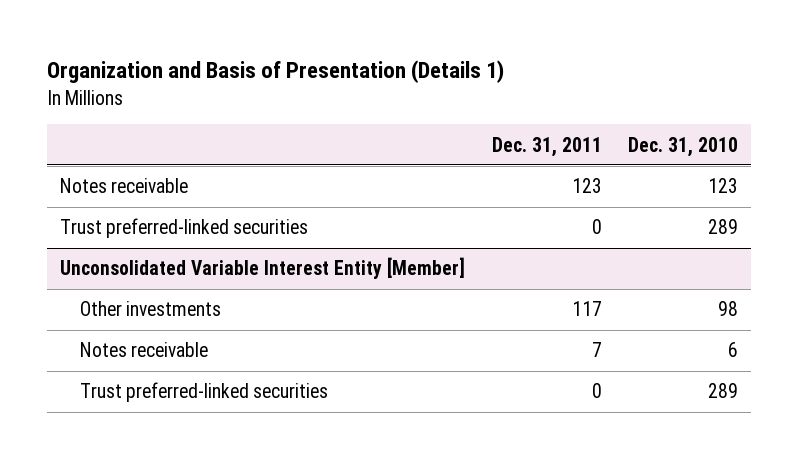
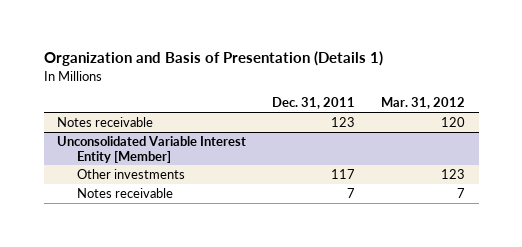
[627,136,738,157] Dec. 31, 2010 -> none
none -> [381,97,466,110] Mar. 31, 2012
[60,218,309,239] Trust preferred-linked securities -> none
[80,382,329,403] Trust preferred-linked securities -> none

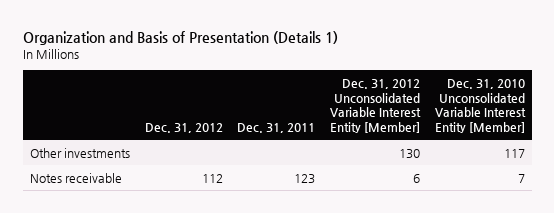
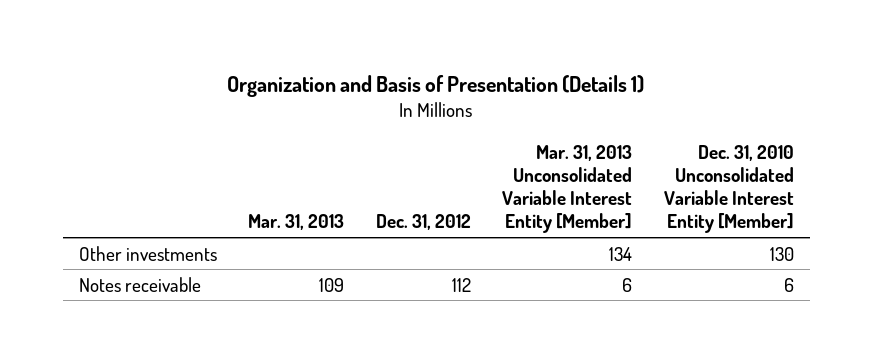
[237,123,316,134] Dec. 31, 2011 -> none
[329,78,421,134] Dec. 31, 2012 Unconsolidated Variable Interest Entity [Member] -> none
none -> [248,214,345,231] Mar. 31, 2013
none -> [502,144,633,234] Mar. 31, 2013 Unconsolidated Variable Interest Entity [Member]
[503,148,525,158] 117 -> [770,246,795,261] 130
[517,173,525,183] 7 -> [784,277,795,292] 6

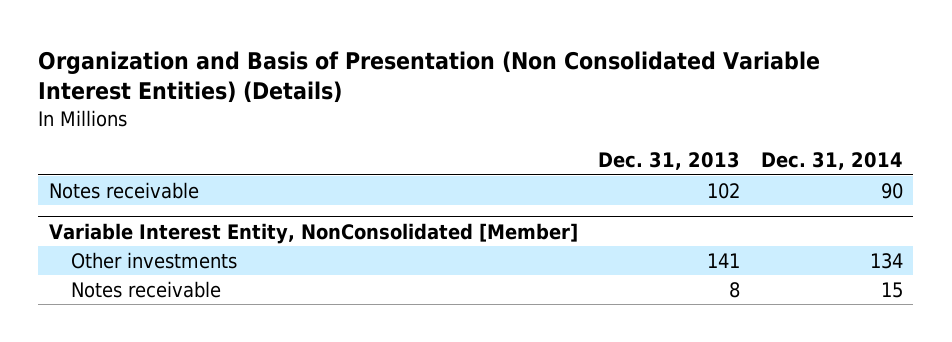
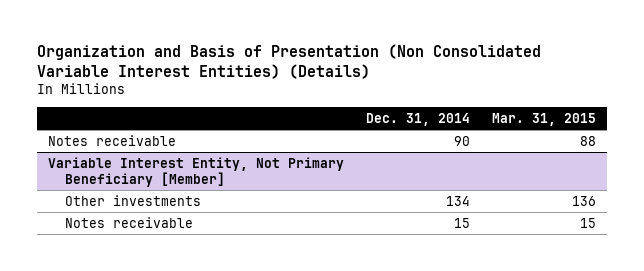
[598,152,741,171] Dec. 31, 2013 -> none
none -> [492,112,597,126] Mar. 31, 2015
[48,222,578,244] Variable Interest Entity, NonConsolidated [Member] -> [47,156,344,188] Variable Interest Entity, Not Primary Beneficiary [Member]

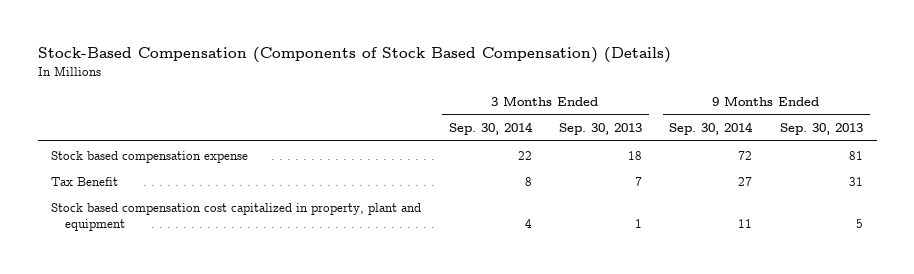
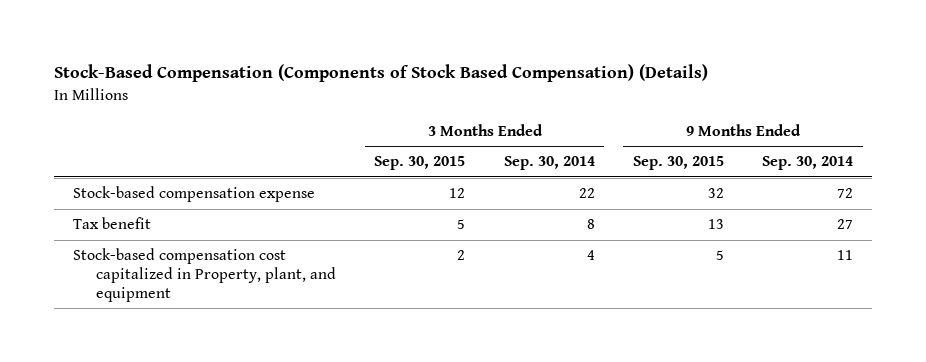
[559,123,643,136] Sep. 30, 2013 -> none
[779,123,863,136] Sep. 30, 2013 -> none
none -> [374,156,466,171] Sep. 30, 2015
none -> [633,156,725,171] Sep. 30, 2015
[51,150,249,163] Stock based compensation expense -> [73,186,316,203] Stock-based compensation expense
[51,176,119,186] Tax Benefit -> [73,217,152,230] Tax benefit
[51,202,422,231] Stock based compensation cost capitalized in property, plant and equipment -> [73,248,337,302] Stock-based compensation cost capitalized in Property, plant, and equipment

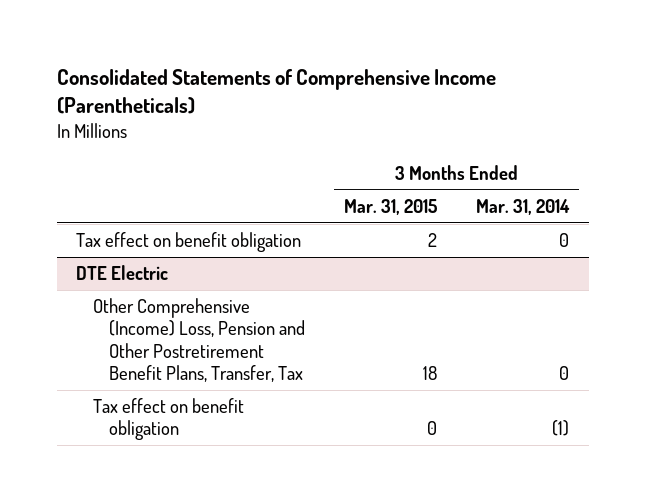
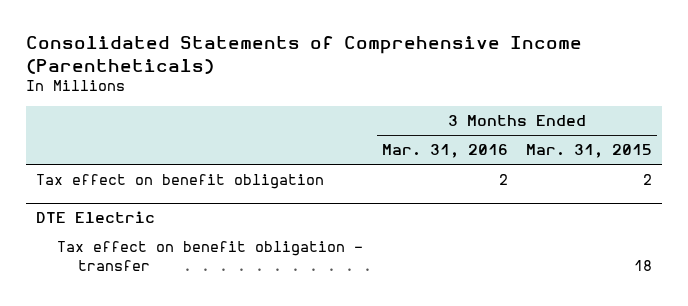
[476,198,571,215] Mar. 31, 2014 -> none
none -> [381,144,508,159] Mar. 31, 2016
[92,398,244,441] Tax effect on benefit obligation -> none
[92,298,305,383] Other Comprehensive (Income) Loss, Pension and Other Postretirement Benefit Plans, Transfer, Tax -> [56,241,363,271] Tax effect on benefit obligation - transfer

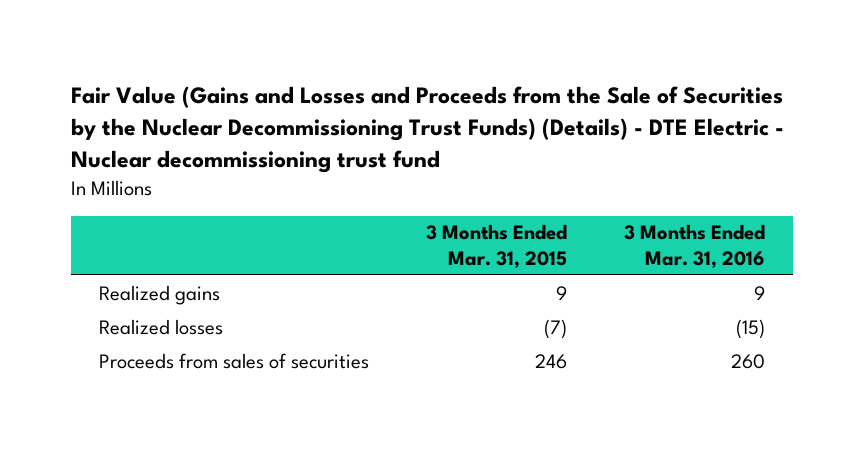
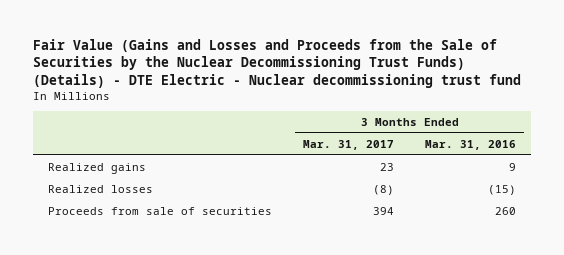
[426,224,568,269] 3 Months Ended Mar. 31, 2015 -> none
none -> [303,139,395,150] Mar. 31, 2017
[99,352,370,369] Proceeds from sales of securities -> [48,206,273,215] Proceeds from sale of securities

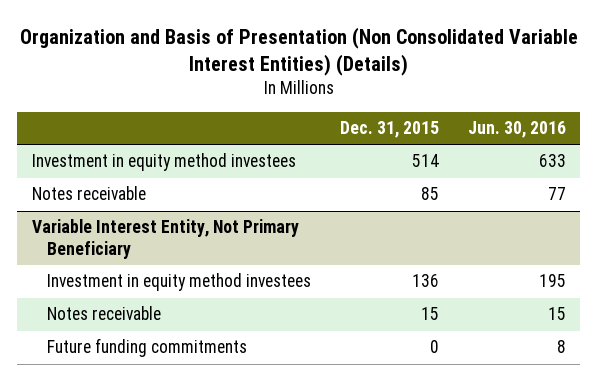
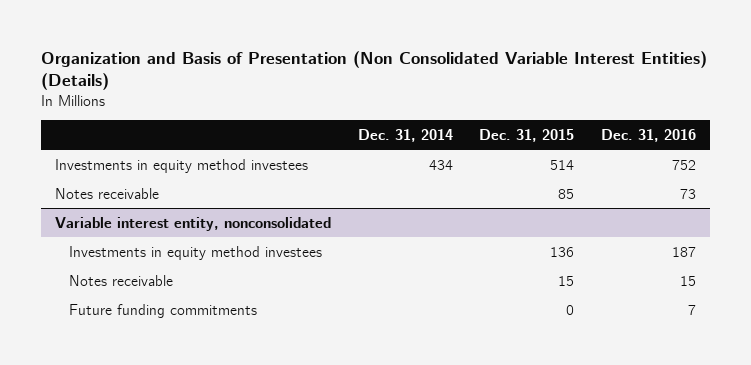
[467,121,566,139] Jun. 30, 2016 -> none
none -> [357,128,453,142] Dec. 31, 2014
none -> [601,128,697,142] Dec. 31, 2016
[31,153,296,172] Investment in equity method investees -> [54,158,308,173] Investments in equity method investees
[31,219,299,259] Variable Interest Entity, Not Primary Beneficiary -> [54,216,331,231] Variable interest entity, nonconsolidated
[46,273,311,292] Investment in equity method investees -> [68,245,322,260] Investments in equity method investees

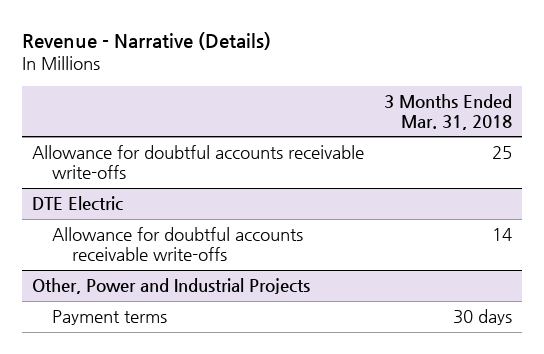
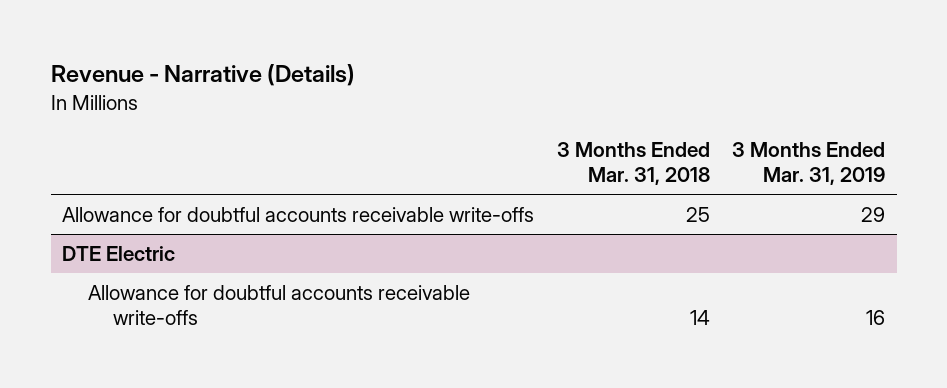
none -> [732,142,886,186] 3 Months Ended Mar. 31, 2019
[31,278,310,295] Other, Power and Industrial Projects -> none
[52,310,168,326] Payment terms -> none

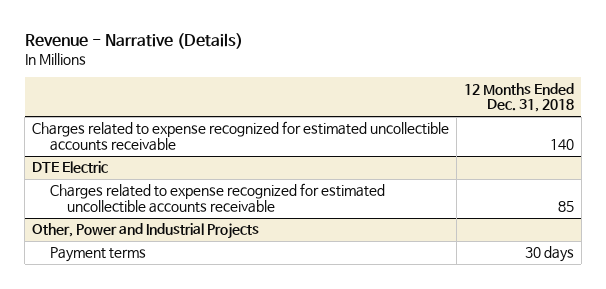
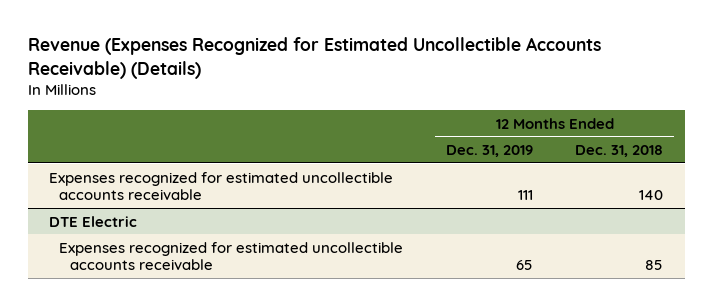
[24,32,243,49] Revenue - Narrative (Details) -> [27,37,601,79] Revenue (Expenses Recognized for Estimated Uncollectible Accounts Receivable) (Details)
none -> [445,145,533,158] Dec. 31, 2019
[32,121,450,151] Charges related to expense recognized for estimated uncollectible accounts receivable -> [48,171,393,201] Expenses recognized for estimated uncollectible accounts receivable
[32,223,260,240] Other, Power and Industrial Projects -> none
[49,247,146,263] Payment terms -> none
[49,183,385,213] Charges related to expense recognized for estimated uncollectible accounts receivable -> [59,241,404,271] Expenses recognized for estimated uncollectible accounts receivable

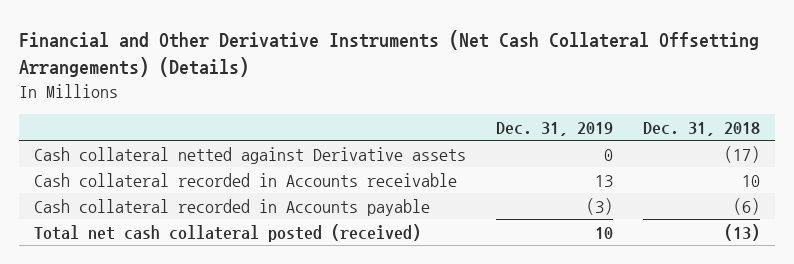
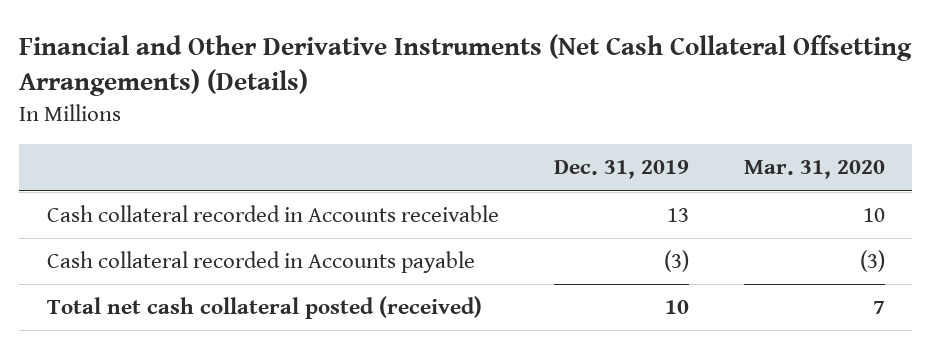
[643,121,761,136] Dec. 31, 2018 -> none
none -> [743,160,885,180] Mar. 31, 2020
[33,146,466,164] Cash collateral netted against Derivative assets -> none

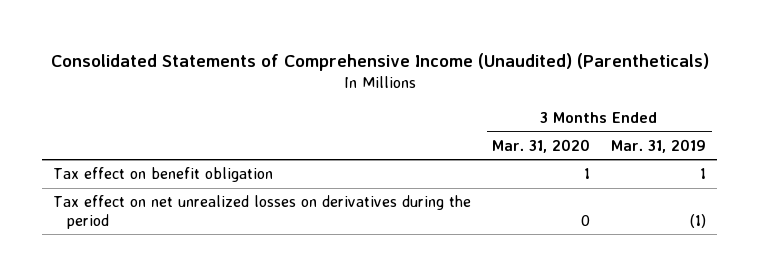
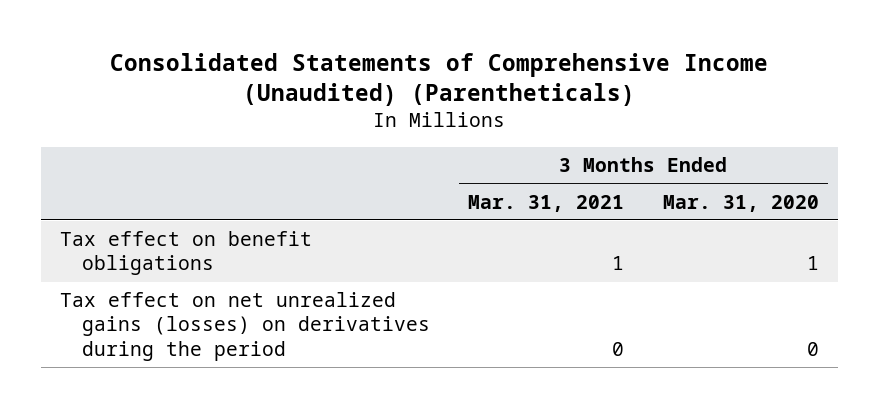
[611,138,707,153] Mar. 31, 2019 -> none
none -> [468,194,625,212] Mar. 31, 2021
[52,167,273,183] Tax effect on benefit obligation -> [59,231,312,276] Tax effect on benefit obligations
[52,195,471,229] Tax effect on net unrealized losses on derivatives during the period -> [59,292,431,361] Tax effect on net unrealized gains (losses) on derivatives during the period

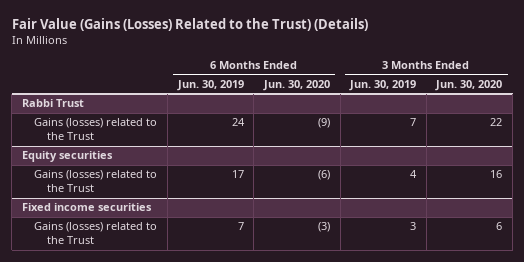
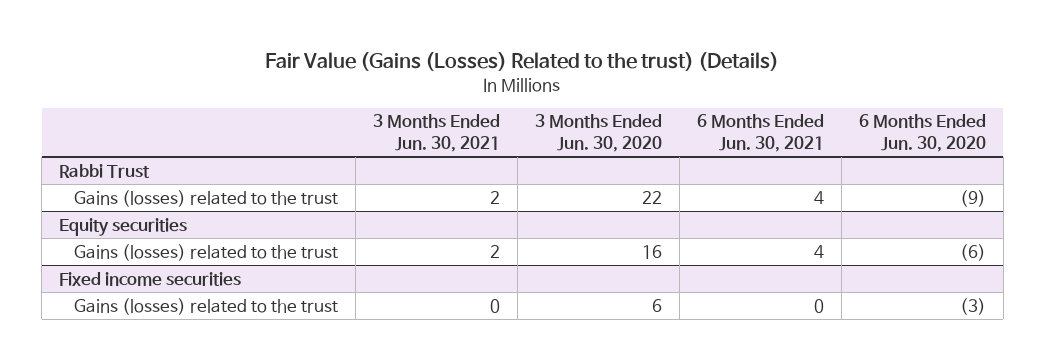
[11,17,368,31] Fair Value (Gains (Losses) Related to the Trust) (Details) -> [265,51,780,71] Fair Value (Gains (Losses) Related to the trust) (Details)
[176,79,244,91] Jun. 30, 2019 -> none
[349,79,417,91] Jun. 30, 2019 -> none
none -> [373,114,501,153] 3 Months Ended Jun. 30, 2021
none -> [696,114,824,153] 6 Months Ended Jun. 30, 2021
[34,118,158,141] Gains (losses) related to the Trust -> [74,189,339,207] Gains (losses) related to the trust
[34,170,158,193] Gains (losses) related to the Trust -> [74,243,339,261] Gains (losses) related to the trust
[34,222,158,245] Gains (losses) related to the Trust -> [74,297,339,315] Gains (losses) related to the trust

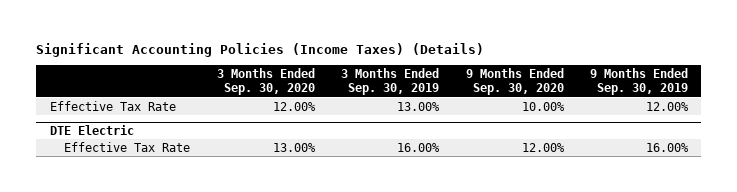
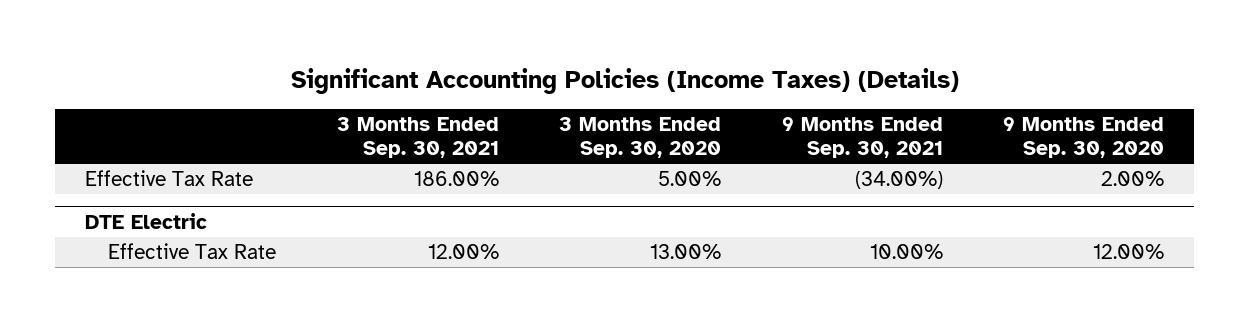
[341,68,440,96] 3 Months Ended Sep. 30, 2019 -> none
[589,68,688,96] 9 Months Ended Sep. 30, 2019 -> none
none -> [336,116,499,159] 3 Months Ended Sep. 30, 2021
none -> [781,116,943,159] 9 Months Ended Sep. 30, 2021
[272,101,316,111] 12.00% -> [658,171,722,187] 5.00%
[521,101,565,111] 10.00% -> [1101,171,1165,187] 2.00%

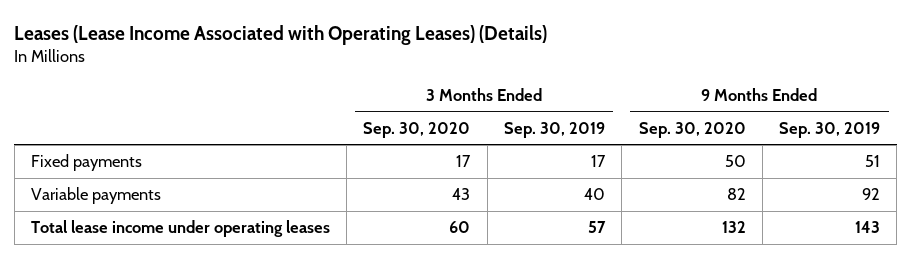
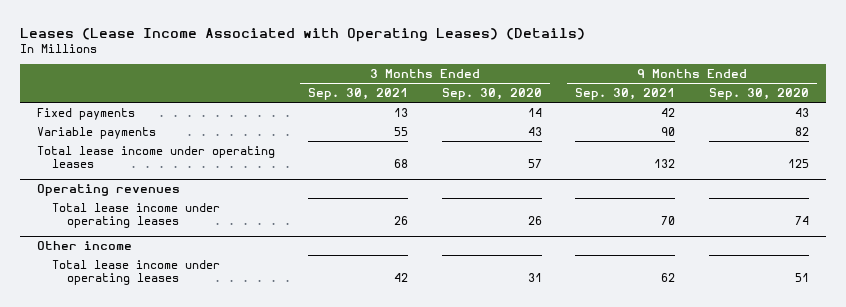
[504,121,606,138] Sep. 30, 2019 -> none
[779,121,881,138] Sep. 30, 2019 -> none
none -> [308,88,409,101] Sep. 30, 2021
none -> [575,88,676,101] Sep. 30, 2021
[456,155,472,168] 17 -> [527,107,542,117] 14
[724,155,746,168] 50 -> [794,107,809,117] 43
[449,221,471,234] 60 -> [527,159,542,169] 57
[721,221,746,234] 132 -> [787,159,809,169] 125
none -> [36,184,180,197] Operating revenues
none -> [51,202,220,229] Total lease income under operating leases
none -> [36,241,132,251] Other income
none -> [51,259,220,286] Total lease income under operating leases

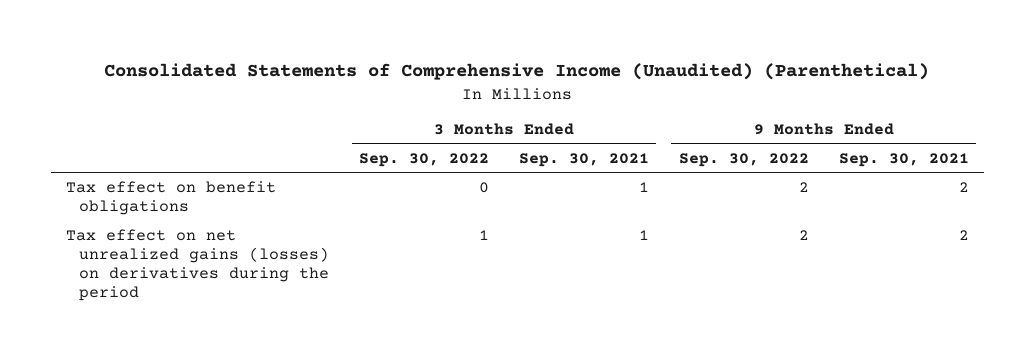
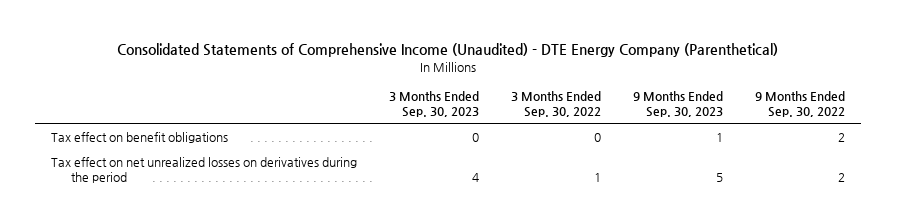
[104,63,930,81] Consolidated Statements of Comprehensive Income (Unaudited) (Parenthetical) -> [117,43,779,58] Consolidated Statements of Comprehensive Income (Unaudited) - DTE Energy Company (Parenthetical)
[518,152,649,167] Sep. 30, 2021 -> none
[838,152,969,167] Sep. 30, 2021 -> none
none -> [389,90,480,118] 3 Months Ended Sep. 30, 2023
none -> [633,90,724,118] 9 Months Ended Sep. 30, 2023
[65,229,330,302] Tax effect on net unrealized gains (losses) on derivatives during the period -> [51,156,358,184] Tax effect on net unrealized losses on derivatives during the period

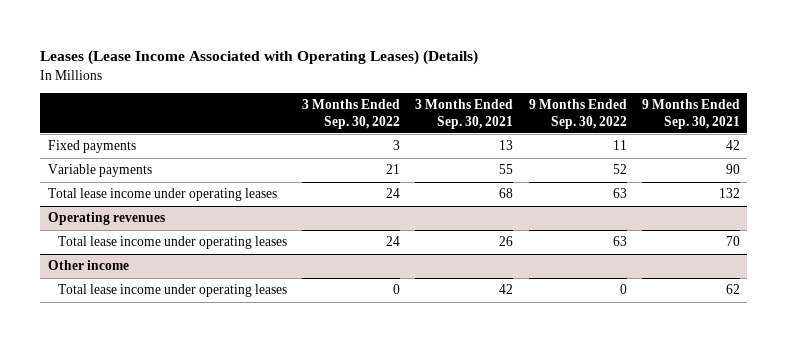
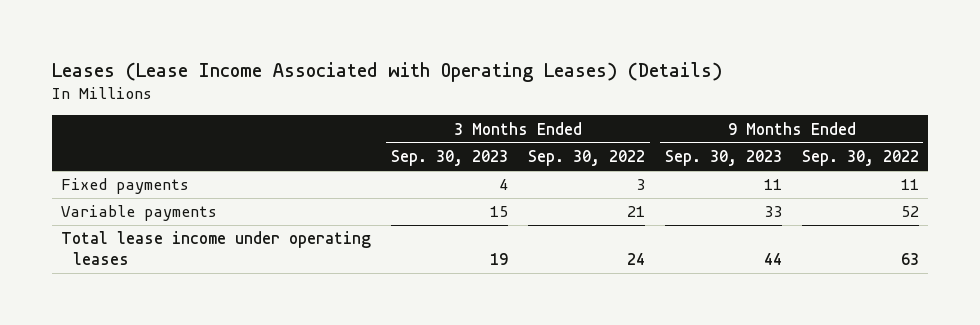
[415,99,514,129] 3 Months Ended Sep. 30, 2021 -> none
[641,99,740,129] 9 Months Ended Sep. 30, 2021 -> none
none -> [391,150,509,167] Sep. 30, 2023
none -> [664,150,782,167] Sep. 30, 2023
[47,212,165,226] Operating revenues -> none
[57,236,287,250] Total lease income under operating leases -> none
[47,260,129,271] Other income -> none
[57,284,287,298] Total lease income under operating leases -> none

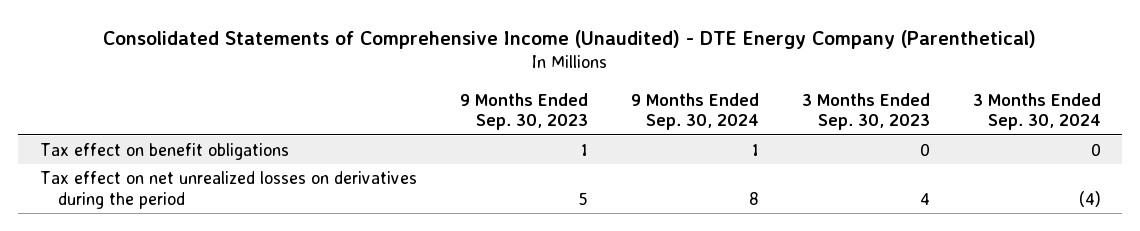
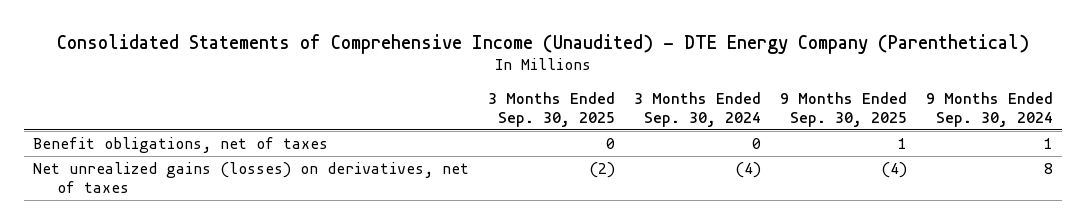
[459,92,588,131] 9 Months Ended Sep. 30, 2023 -> none
[801,92,930,131] 3 Months Ended Sep. 30, 2023 -> none
none -> [488,91,616,127] 3 Months Ended Sep. 30, 2025
none -> [779,91,907,127] 9 Months Ended Sep. 30, 2025
[39,143,289,161] Tax effect on benefit obligations -> [33,137,329,154] Benefit obligations, net of taxes
[39,171,417,209] Tax effect on net unrealized losses on derivatives during the period -> [33,162,470,193] Net unrealized gains (losses) on derivatives, net of taxes

